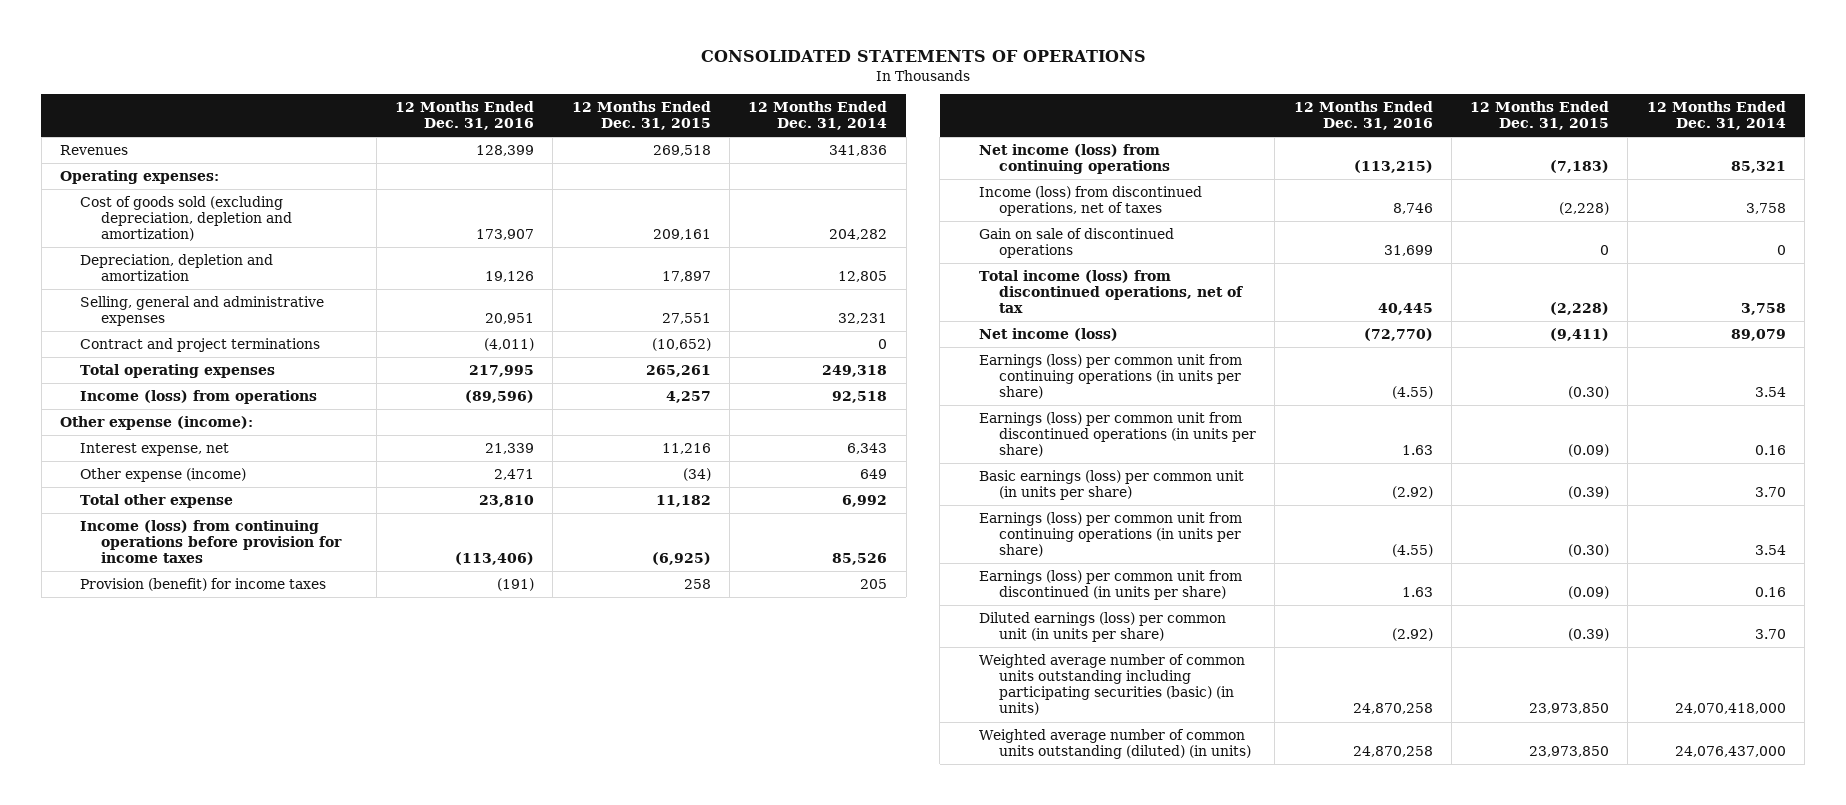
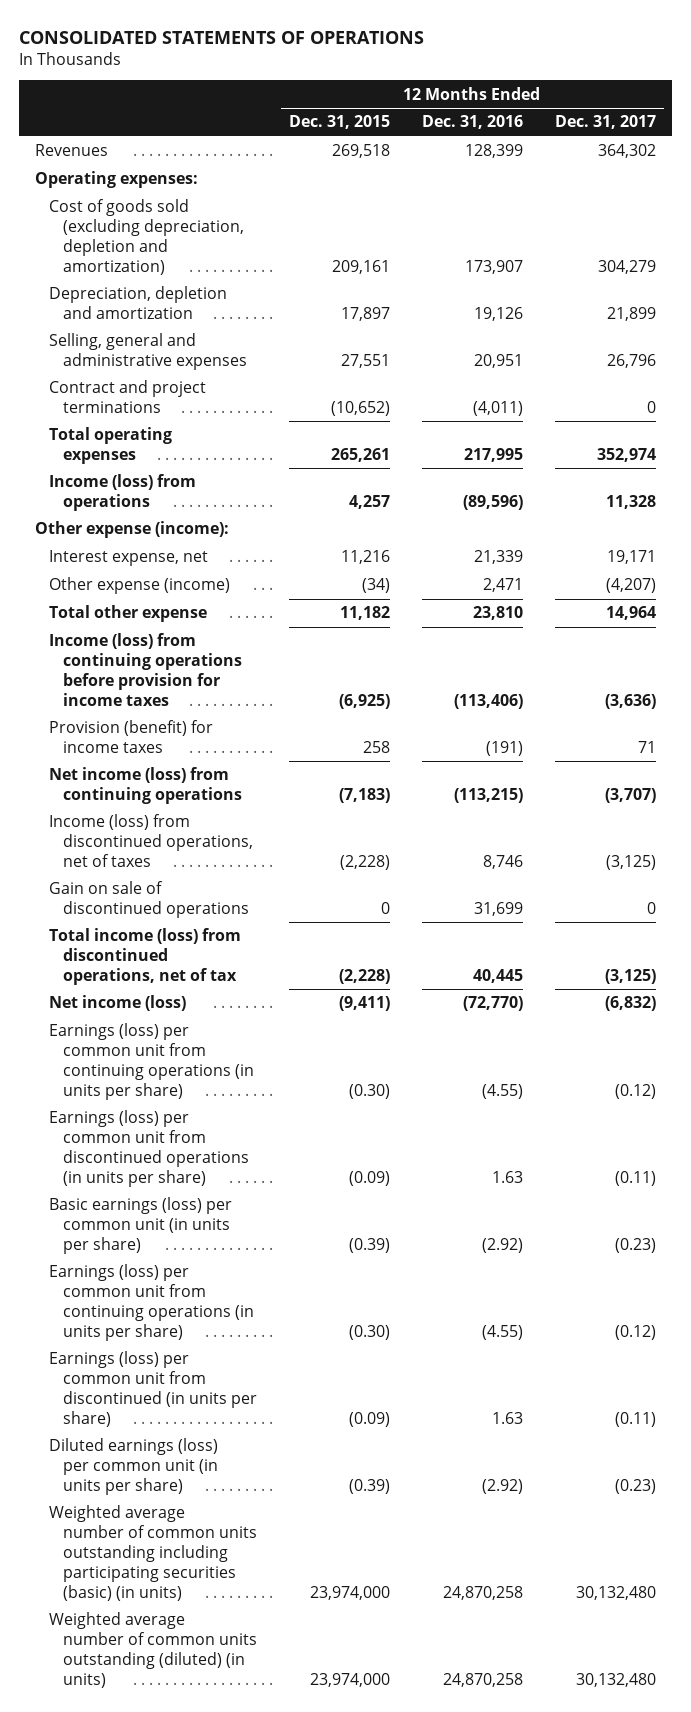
[748,101,888,131] 12 Months Ended Dec. 31, 2014 -> none
none -> [554,115,656,130] Dec. 31, 2017
[1529,703,1610,715] 23,973,850 -> [309,1586,390,1601] 23,974,000
[1529,746,1610,758] 23,973,850 -> [309,1673,390,1688] 23,974,000

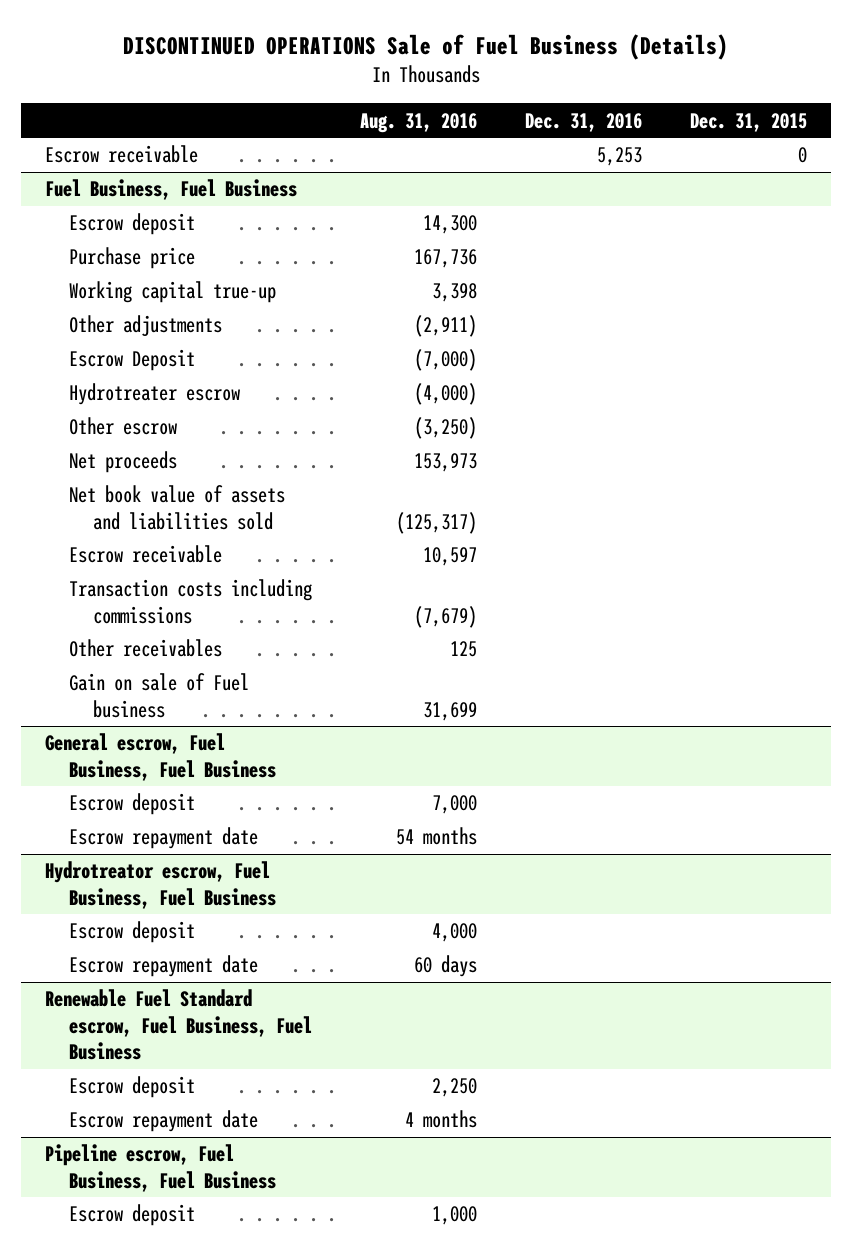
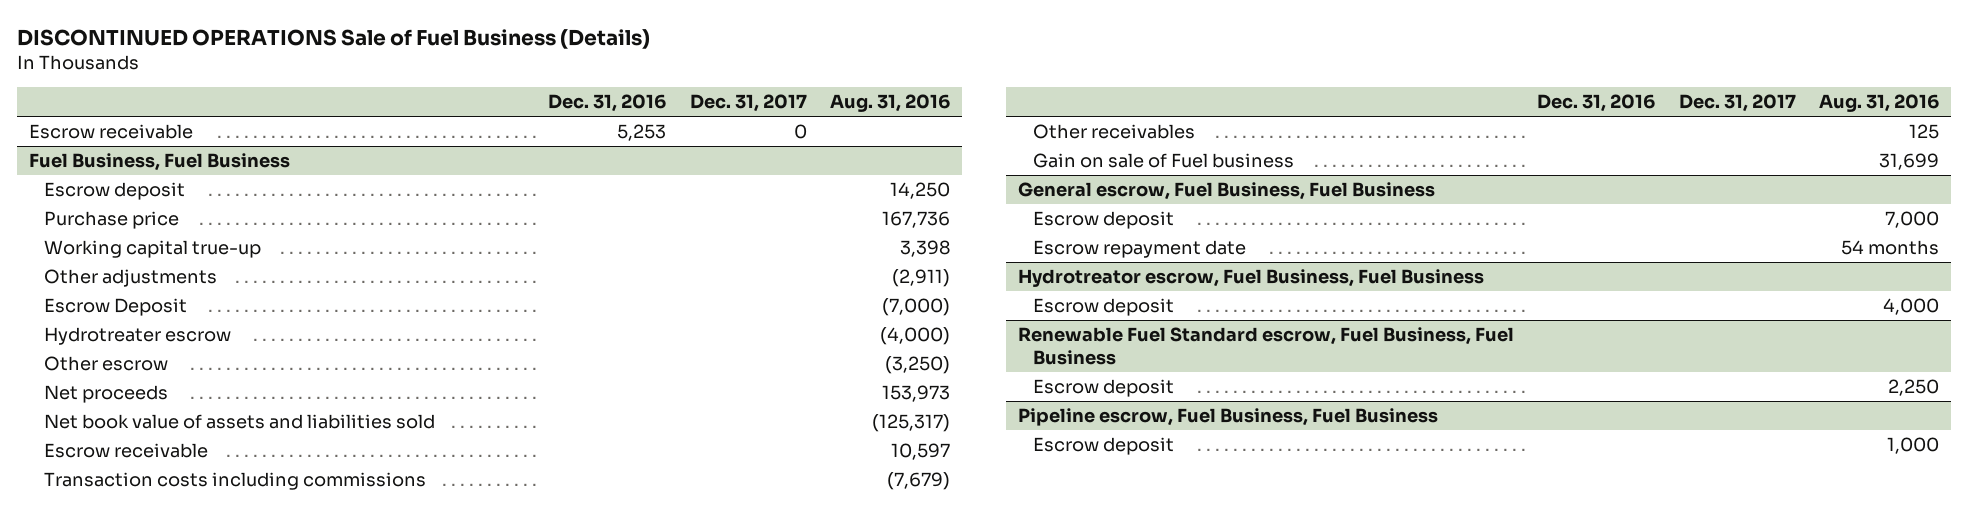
[690,112,808,132] Dec. 31, 2015 -> none
none -> [689,94,807,113] Dec. 31, 2017
[422,215,477,235] 14,300 -> [890,182,951,200] 14,250
[68,955,258,978] Escrow repayment date -> none
[68,1110,258,1133] Escrow repayment date -> none

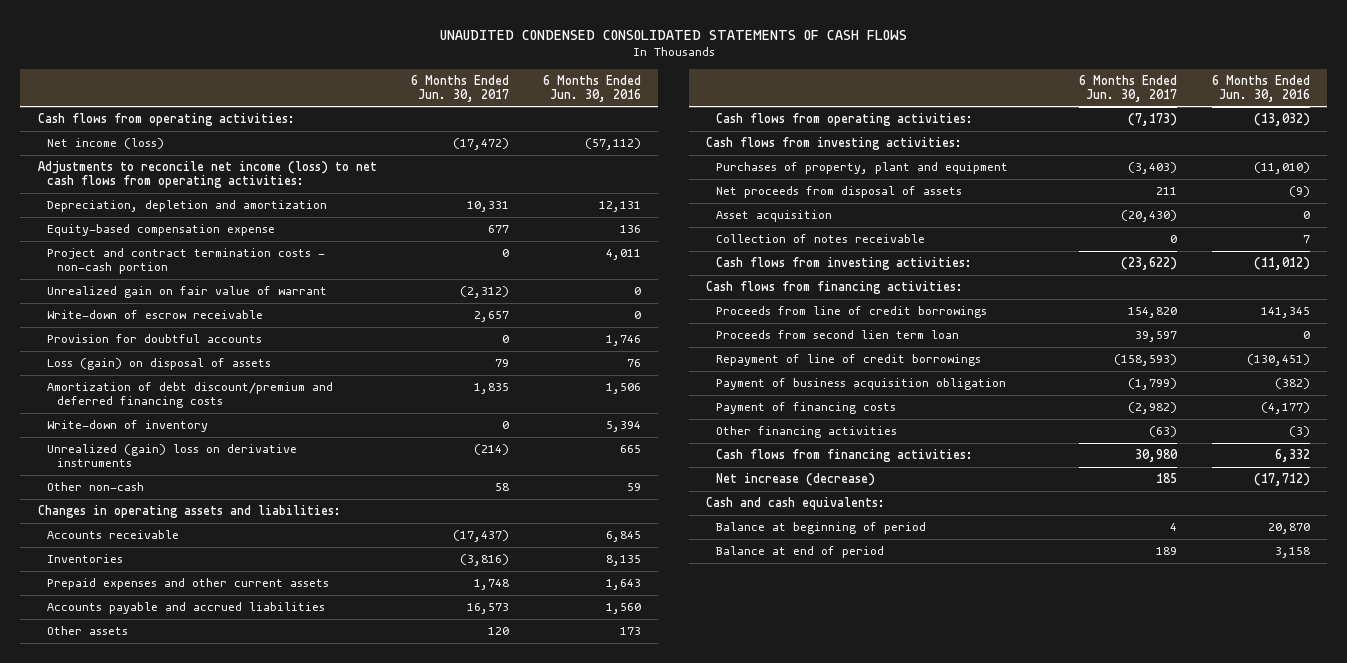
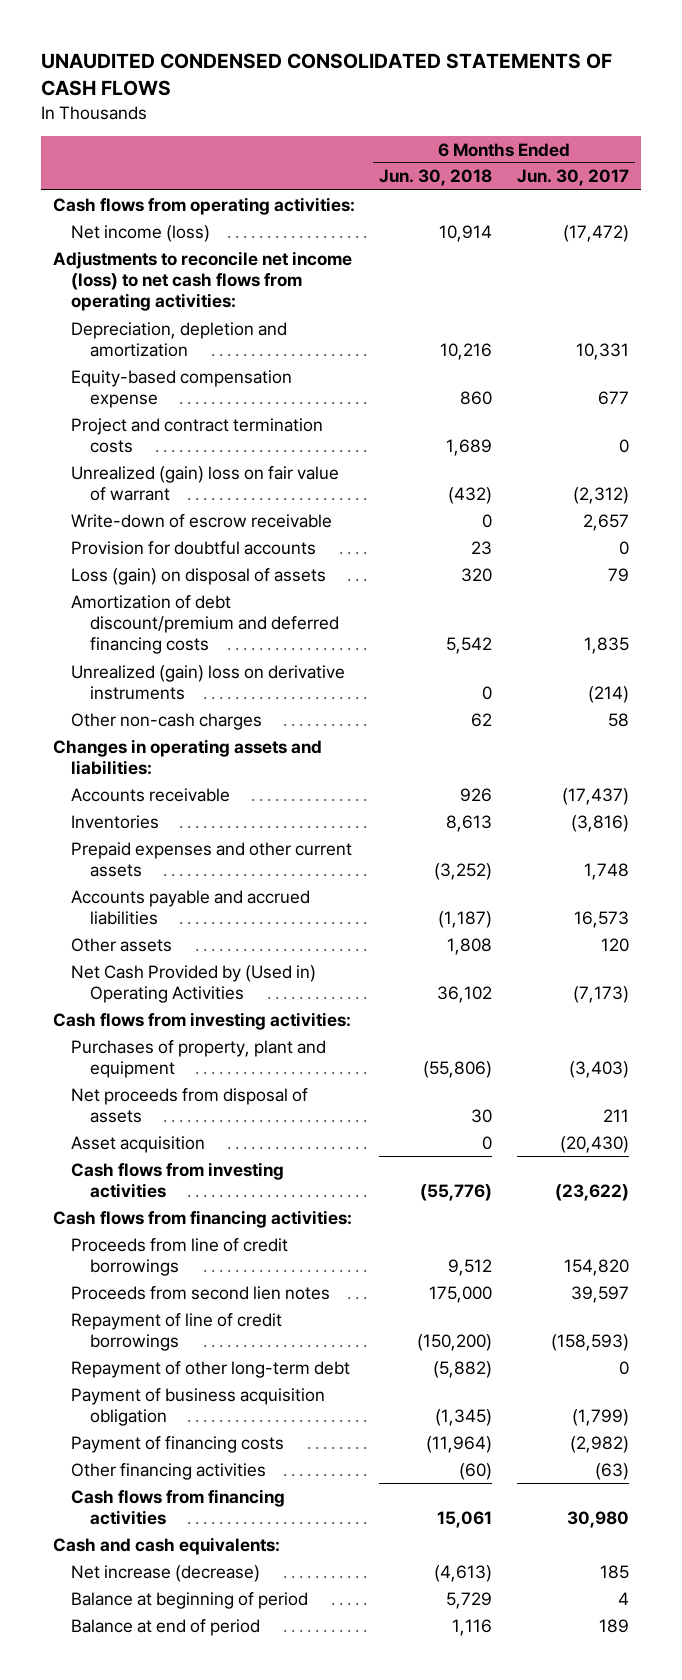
[543,74,642,102] 6 Months Ended Jun. 30, 2016 -> none
none -> [379,169,493,187] Jun. 30, 2018
[47,248,326,275] Project and contract termination costs - non-cash portion -> [71,417,324,453] Project and contract termination costs
[47,286,328,299] Unrealized gain on fair value of warrant -> [71,465,340,501] Unrealized (gain) loss on fair value of warrant
[47,420,209,433] Write-down of inventory -> none
[47,482,145,492] Other non-cash -> [71,712,263,730] Other non-cash charges
[715,113,973,127] Cash flows from operating activities: -> [71,964,317,1003] Net Cash Provided by (Used in) Operating Activities
[715,234,925,244] Collection of notes receivable -> none
[715,257,972,271] Cash flows from investing activities: -> [71,1161,285,1198] Cash flows from investing activities
[715,330,959,340] Proceeds from second lien term loan -> [71,1285,331,1300] Proceeds from second lien notes
none -> [71,1360,351,1378] Repayment of other long-term debt
[715,449,973,463] Cash flows from financing activities: -> [71,1488,286,1525] Cash flows from financing activities
[715,473,875,487] Net increase (decrease) -> [71,1564,261,1582] Net increase (decrease)

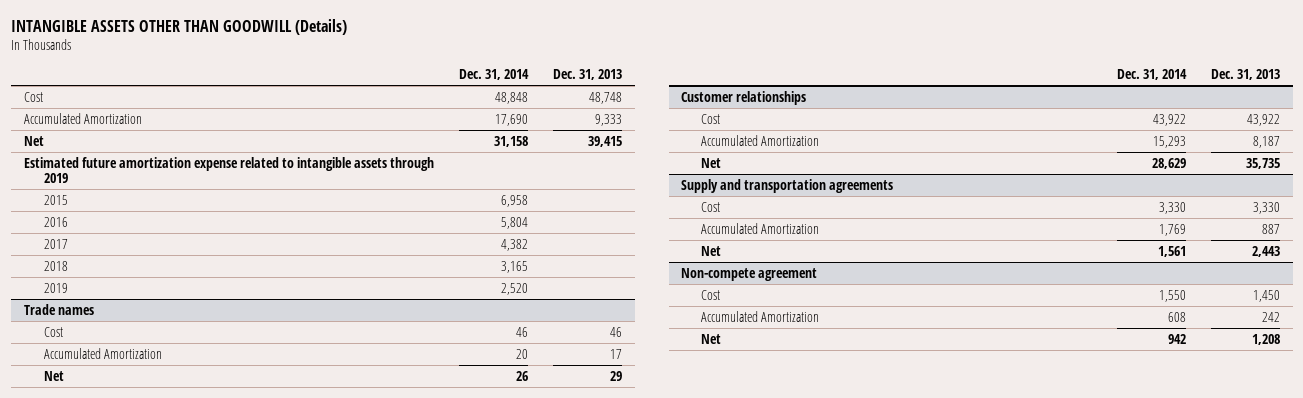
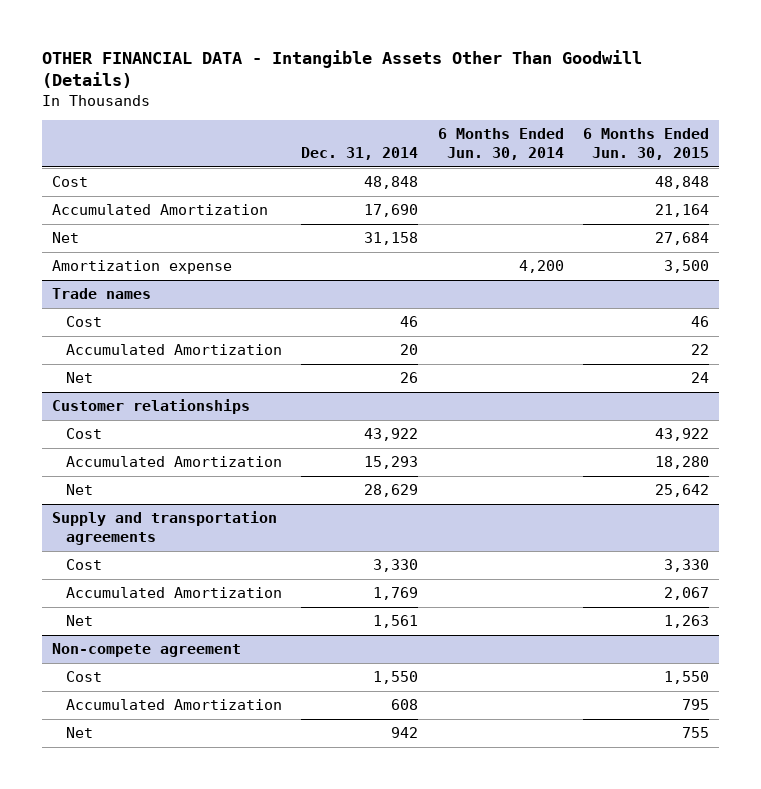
[10,18,347,35] INTANGIBLE ASSETS OTHER THAN GOODWILL (Details) -> [41,50,642,89] OTHER FINANCIAL DATA - Intangible Assets Other Than Goodwill (Details)
[553,69,623,81] Dec. 31, 2013 -> none
none -> [437,128,564,160] 6 Months Ended Jun. 30, 2014
none -> [583,128,710,160] 6 Months Ended Jun. 30, 2015
[23,156,434,184] Estimated future amortization expense related to intangible assets through 2019 -> none
[43,194,68,205] 2015 -> none
[43,216,68,227] 2016 -> none
[43,238,68,249] 2017 -> none
[43,260,68,271] 2018 -> none
[43,282,68,293] 2019 -> none
none -> [51,260,232,275] Amortization expense

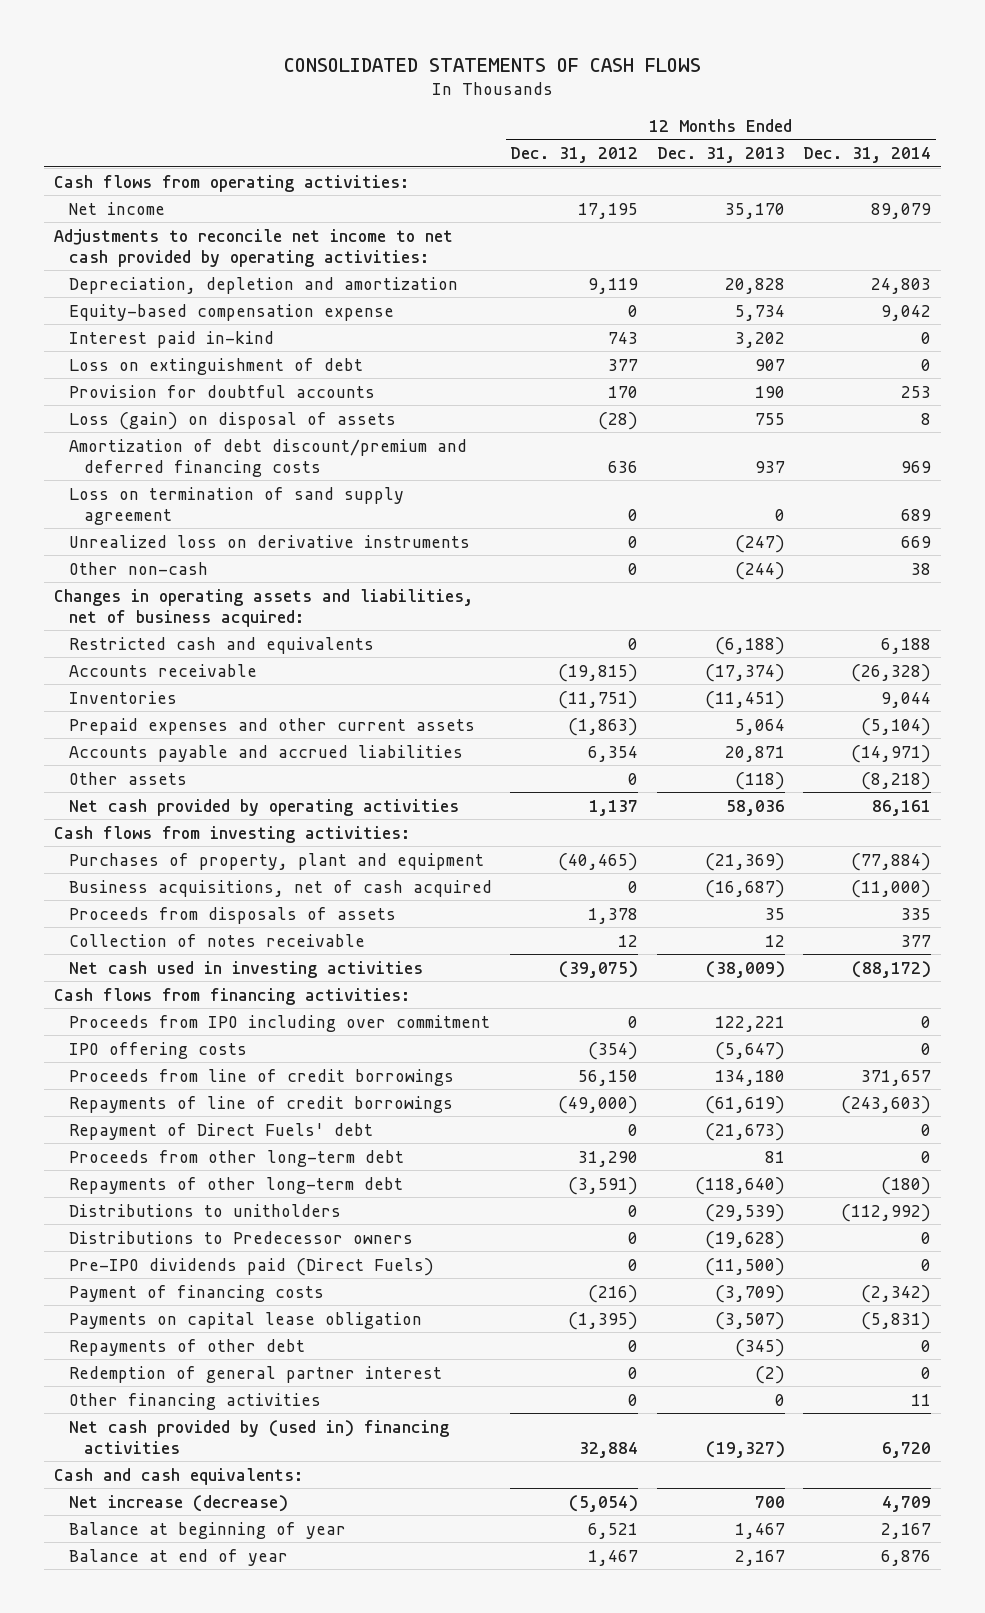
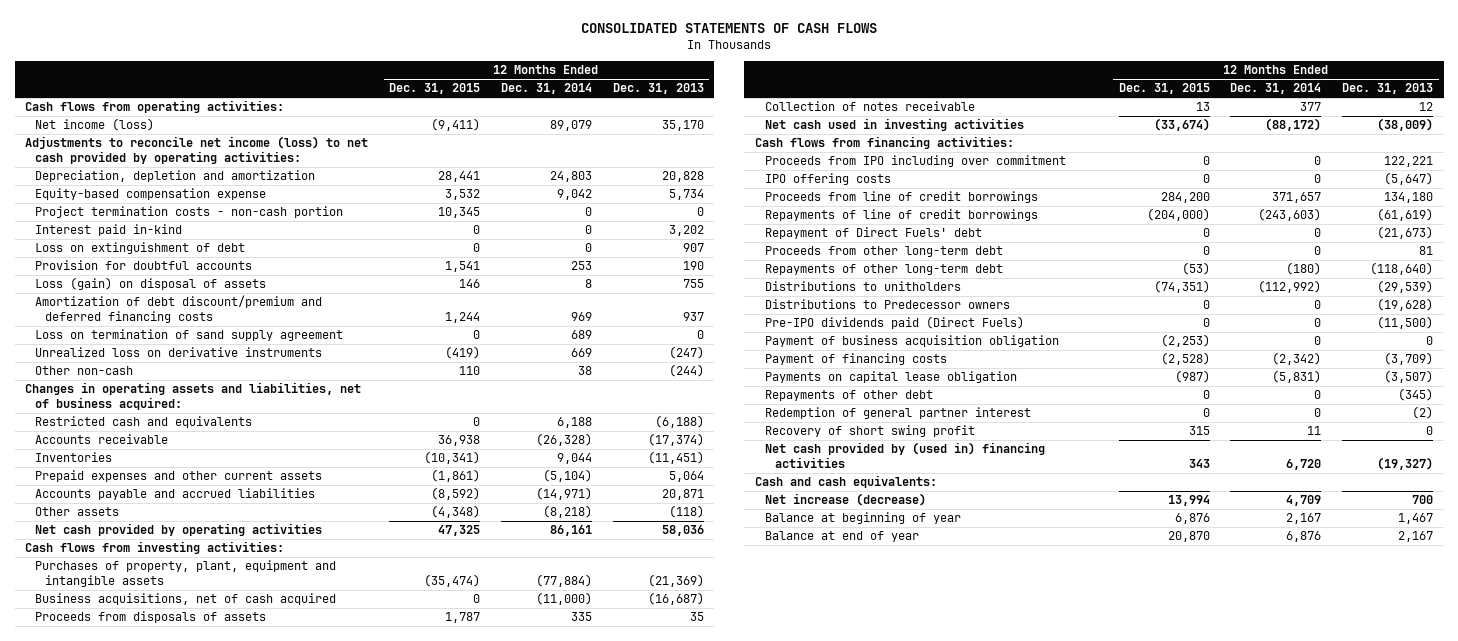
[510,147,639,164] Dec. 31, 2012 -> none
none -> [388,83,480,95] Dec. 31, 2015
[68,201,165,215] Net income -> [35,118,155,132] Net income (loss)
[53,228,453,267] Adjustments to reconcile net income to net cash provided by operating activities: -> [25,136,369,165] Adjustments to reconcile net income (loss) to net cash provided by operating activities:
none -> [35,206,344,219] Project termination costs - non-cash portion
[68,852,484,870] Purchases of property, plant and equipment -> [35,560,337,588] Purchases of property, plant, equipment and intangible assets
none -> [764,335,1059,348] Payment of business acquisition obligation
[68,1392,321,1410] Other financing activities -> [764,425,975,438] Recovery of short swing profit

